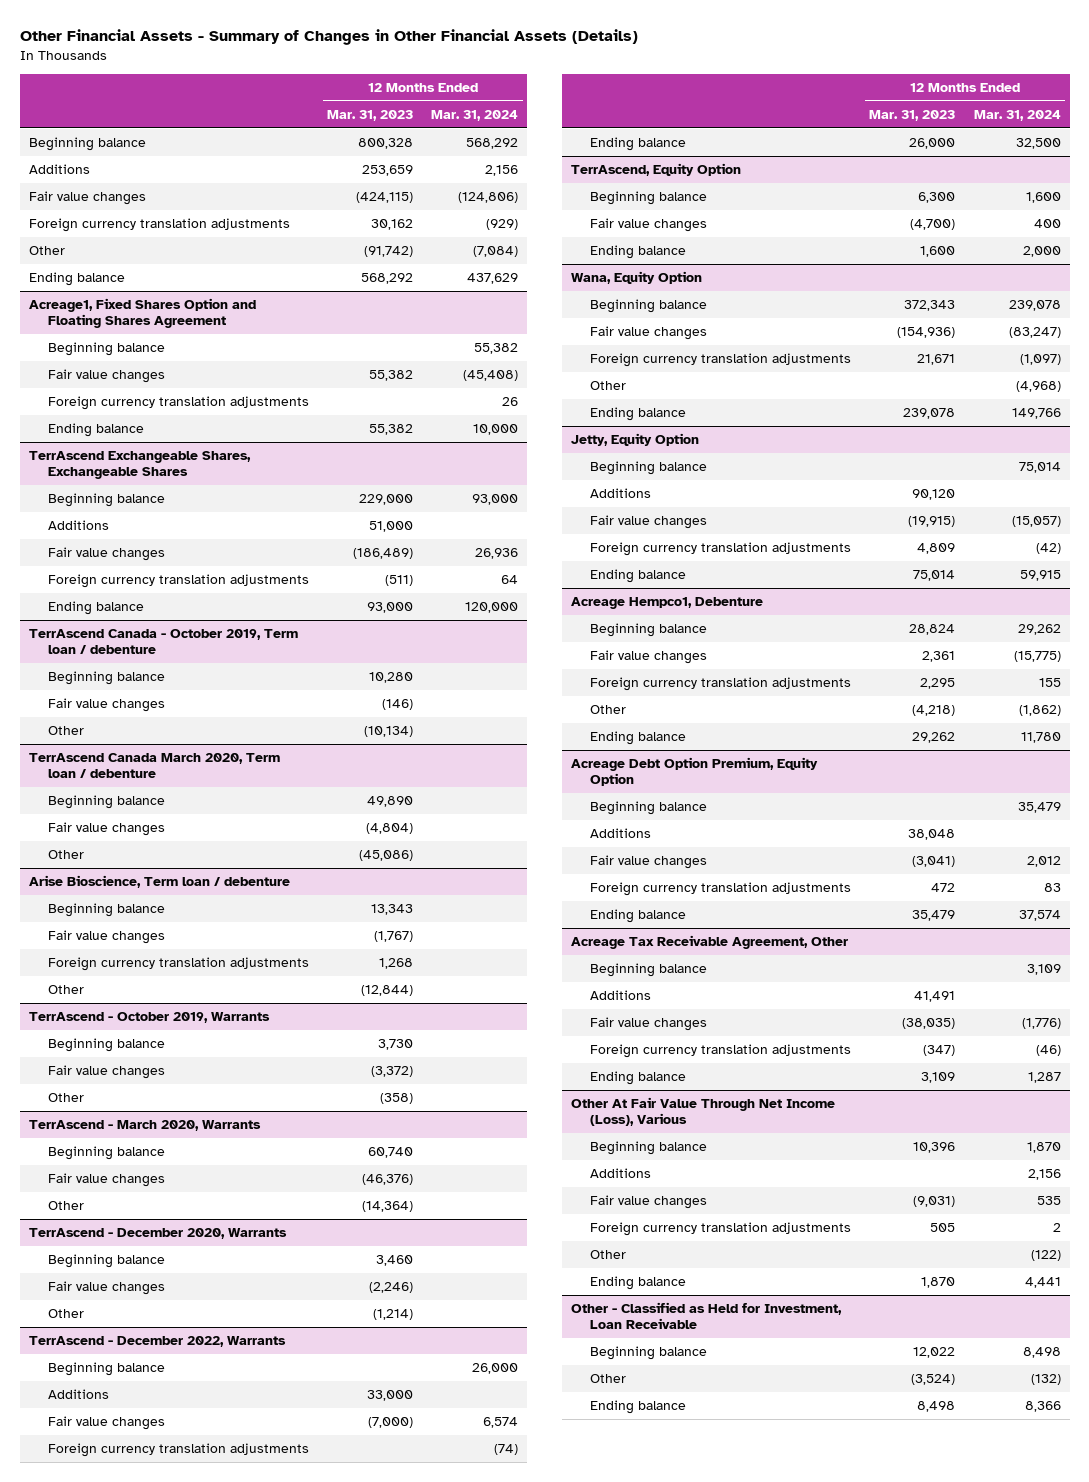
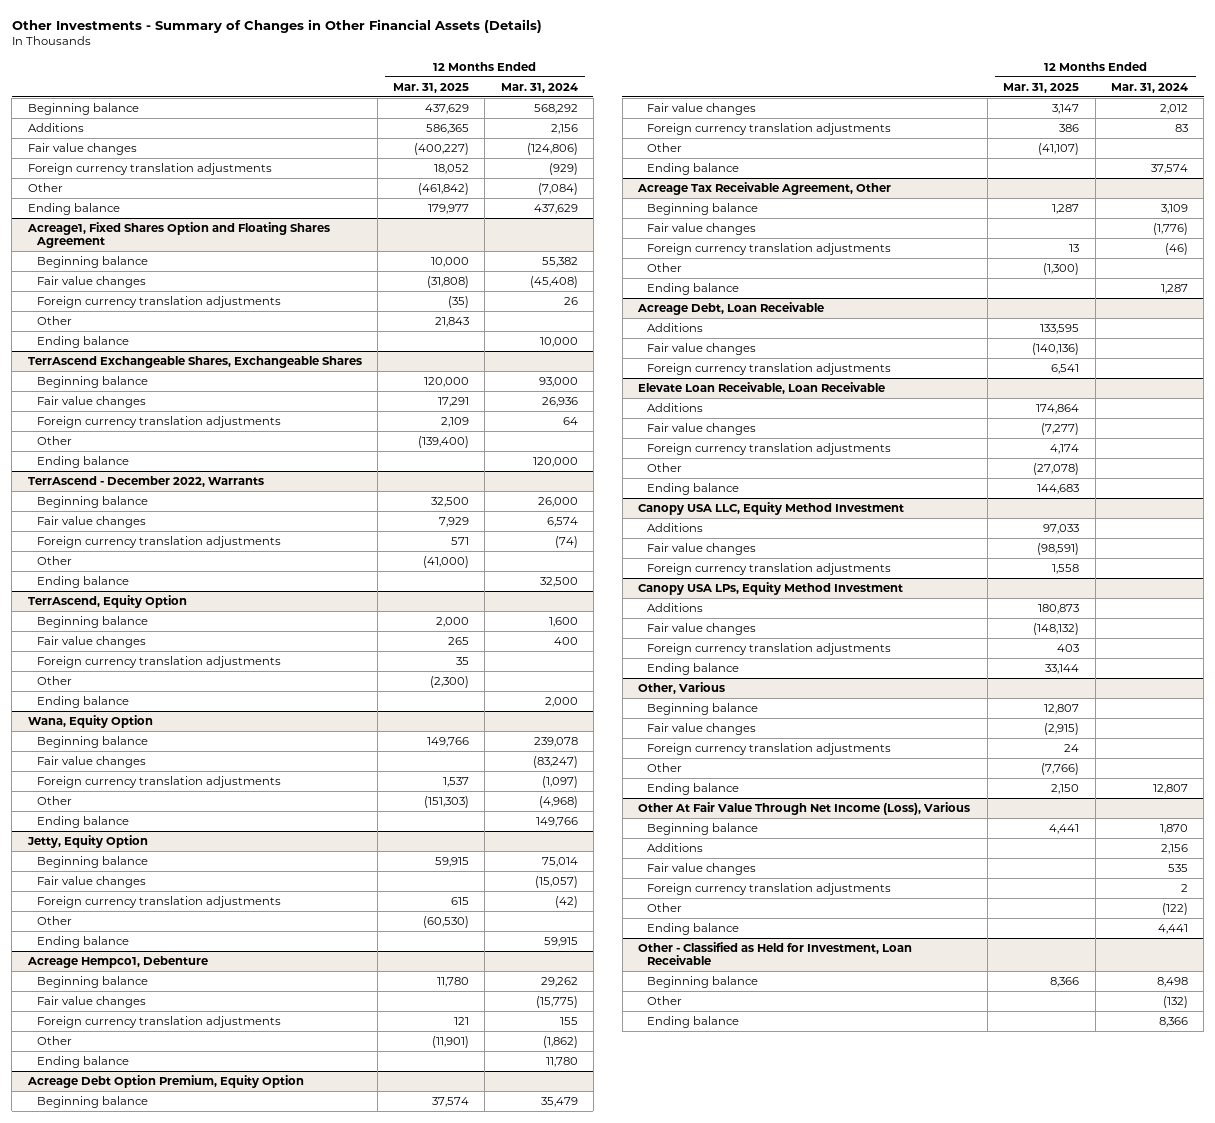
[19,29,638,46] Other Financial Assets - Summary of Changes in Other Financial Assets (Details) -> [11,18,542,33] Other Investments - Summary of Changes in Other Financial Assets (Details)
[327,109,414,121] Mar. 31, 2023 -> none
none -> [393,82,470,93] Mar. 31, 2025
none -> [37,316,73,326] Other
[47,520,109,531] Additions -> none
[28,629,298,655] TerrAscend Canada - October 2019, Term loan / debenture -> none
[47,671,165,686] Beginning balance -> none
[47,698,165,713] Fair value changes -> none
[28,753,280,779] TerrAscend Canada March 2020, Term loan / debenture -> none
[47,795,165,810] Beginning balance -> none
[47,822,165,837] Fair value changes -> none
[47,850,84,860] Other -> none
[28,875,290,889] Arise Bioscience, Term loan / debenture -> none
[47,903,165,918] Beginning balance -> none
[47,930,165,945] Fair value changes -> none
[47,957,309,972] Foreign currency translation adjustments -> none
[47,985,84,995] Other -> none
[28,1012,270,1024] TerrAscend - October 2019, Warrants -> none
[47,1038,165,1053] Beginning balance -> none
[47,1065,165,1080] Fair value changes -> none
[47,1093,84,1103] Other -> none
[28,1120,261,1132] TerrAscend - March 2020, Warrants -> none
[47,1146,165,1161] Beginning balance -> none
[47,1173,165,1188] Fair value changes -> none
[47,1201,84,1211] Other -> none
[28,1228,287,1240] TerrAscend - December 2020, Warrants -> none
[47,1254,165,1269] Beginning balance -> none
[47,1281,165,1296] Fair value changes -> none
[47,1309,84,1319] Other -> none
[47,601,144,616] Ending balance -> [37,456,130,469] Ending balance
[47,1389,109,1400] Additions -> none
none -> [37,556,73,566] Other
none -> [37,656,282,669] Foreign currency translation adjustments
none -> [37,676,73,686] Other
[590,488,652,499] Additions -> none
none -> [37,916,73,926] Other
[590,828,652,839] Additions -> none
none -> [647,143,683,153] Other
[590,990,652,1001] Additions -> none
none -> [647,263,683,273] Other
none -> [636,302,824,316] Acreage Debt, Loan Receivable
none -> [647,323,704,333] Additions
none -> [647,343,757,356] Fair value changes
none -> [647,363,892,376] Foreign currency translation adjustments
none -> [637,382,885,395] Elevate Loan Receivable, Loan Receivable
none -> [647,403,704,413] Additions
none -> [647,423,757,436] Fair value changes
none -> [647,443,892,456] Foreign currency translation adjustments
none -> [647,463,683,473] Other
none -> [647,483,740,496] Ending balance
none -> [637,502,904,516] Canopy USA LLC, Equity Method Investment
none -> [647,523,704,533] Additions
none -> [647,543,757,556] Fair value changes
none -> [647,563,892,576] Foreign currency translation adjustments
none -> [637,582,903,596] Canopy USA LPs, Equity Method Investment
none -> [647,603,704,613] Additions
none -> [647,623,757,636] Fair value changes
none -> [647,643,892,656] Foreign currency translation adjustments
none -> [647,663,740,676] Ending balance
none -> [637,682,725,695] Other, Various
none -> [647,703,759,716] Beginning balance
none -> [647,723,757,736] Fair value changes
none -> [647,743,892,756] Foreign currency translation adjustments
none -> [647,763,683,773] Other
none -> [647,783,740,796] Ending balance

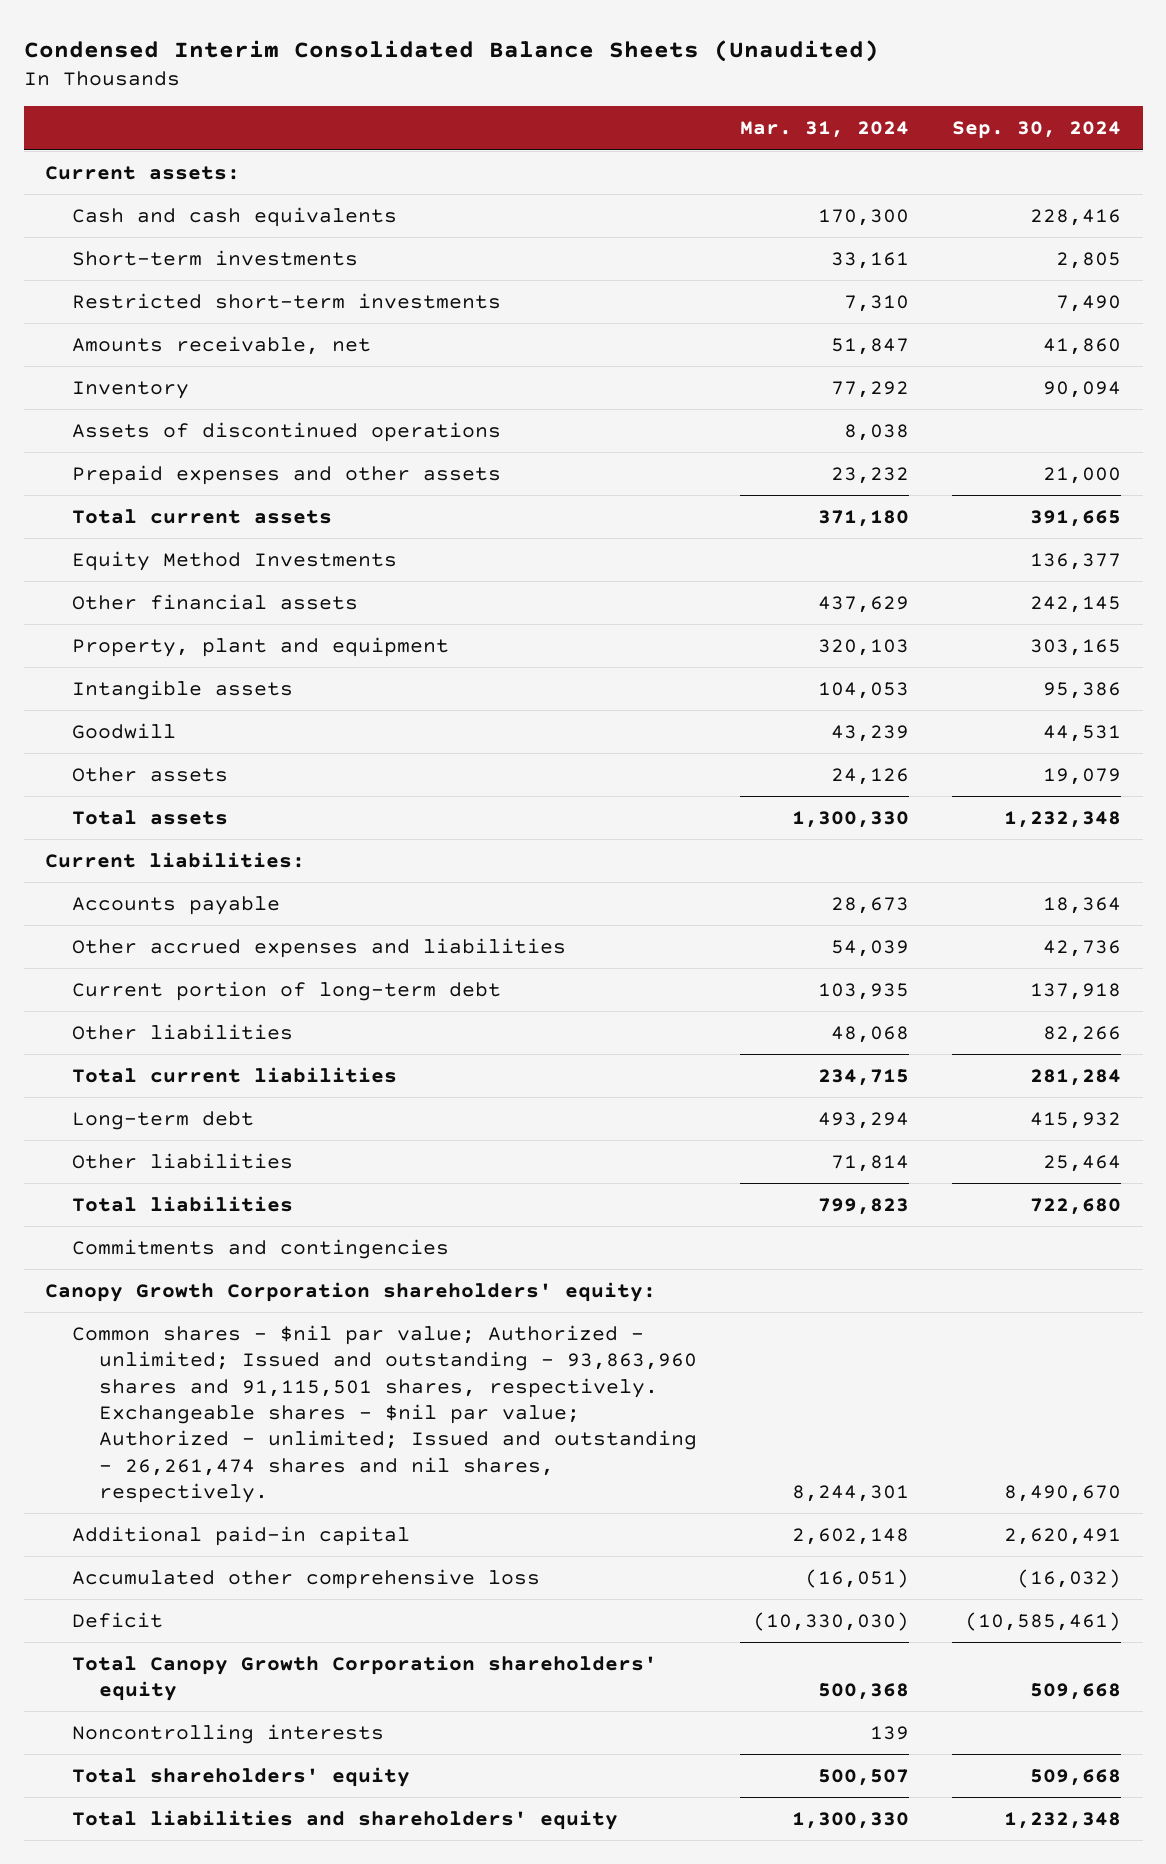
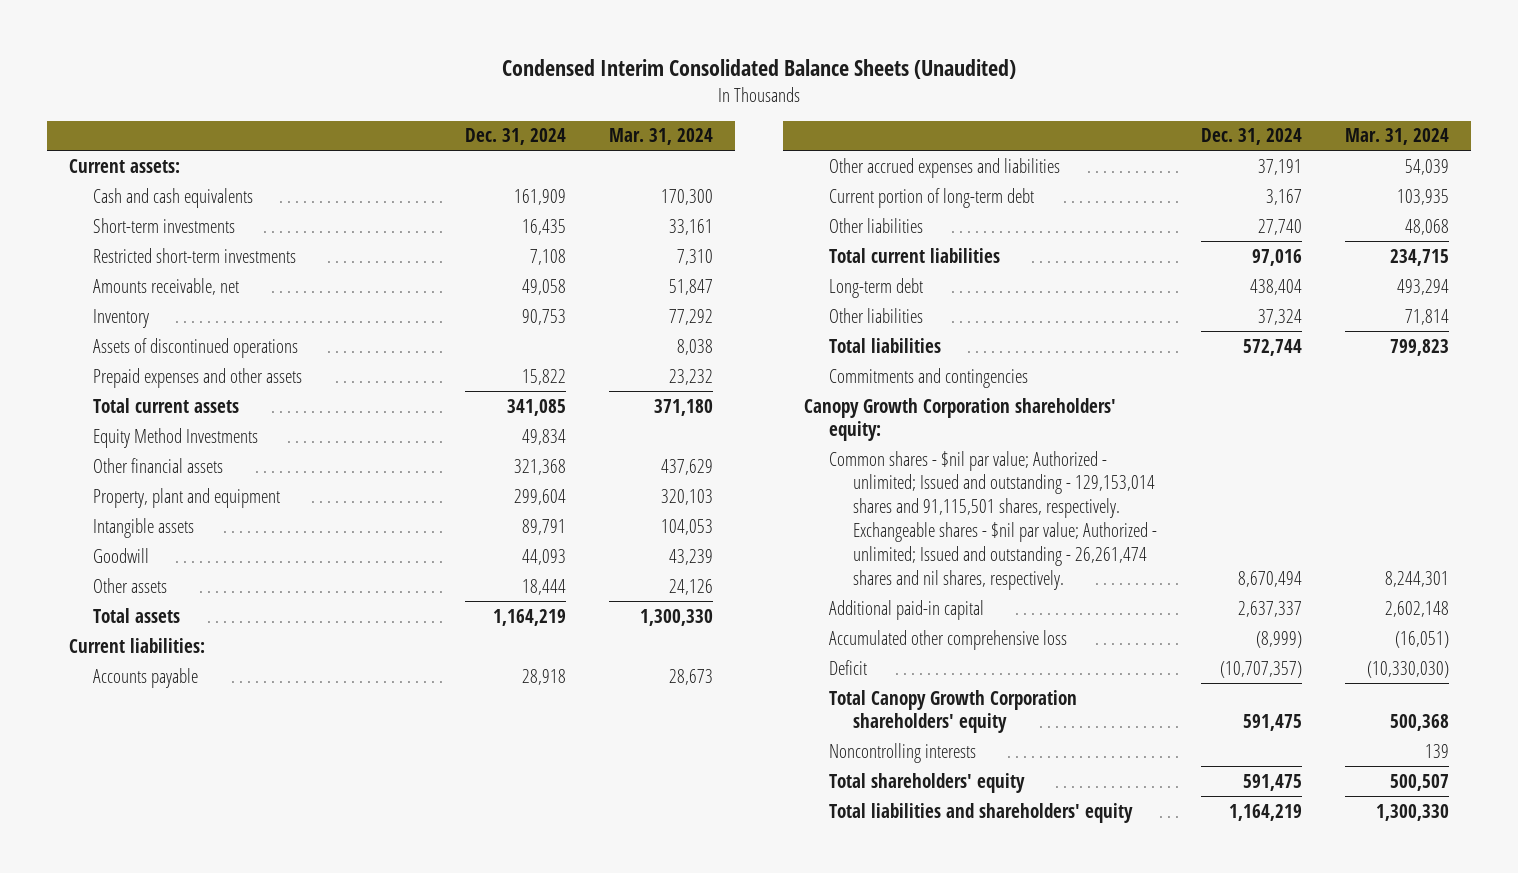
[952,121,1122,140] Sep. 30, 2024 -> none
none -> [464,128,566,146] Dec. 31, 2024
[72,1324,698,1503] Common shares - $nil par value; Authorized - unlimited; Issued and outstanding - 93,863,960 shares and 91,115,501 shares, respectively. Exchangeable shares - $nil par value; Authorized - unlimited; Issued and outstanding - 26,261,474 shares and nil shares, respectively. -> [828,450,1157,590] Common shares - $nil par value; Authorized - unlimited; Issued and outstanding - 129,153,014 shares and 91,115,501 shares, respectively. Exchangeable shares - $nil par value; Authorized - unlimited; Issued and outstanding - 26,261,474 shares and nil shares, respectively.

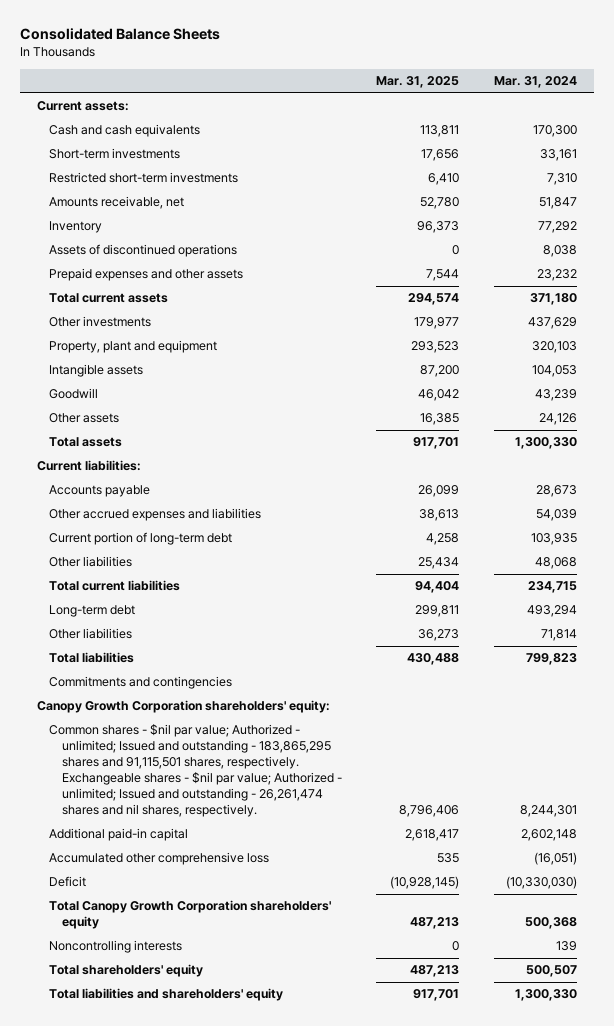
[501,59,1016,80] Condensed Interim Consolidated Balance Sheets (Unaudited) -> [20,28,221,41] Consolidated Balance Sheets
[464,128,566,146] Dec. 31, 2024 -> none
none -> [376,76,460,89] Mar. 31, 2025
[92,427,258,448] Equity Method Investments -> none
[92,457,223,473] Other financial assets -> [49,316,152,328] Other investments
[828,450,1157,590] Common shares - $nil par value; Authorized - unlimited; Issued and outstanding - 129,153,014 shares and 91,115,501 shares, respectively. Exchangeable shares - $nil par value; Authorized - unlimited; Issued and outstanding - 26,261,474 shares and nil shares, respectively. -> [49,724,342,818] Common shares - $nil par value; Authorized - unlimited; Issued and outstanding - 183,865,295 shares and 91,115,501 shares, respectively. Exchangeable shares - $nil par value; Authorized - unlimited; Issued and outstanding - 26,261,474 shares and nil shares, respectively.

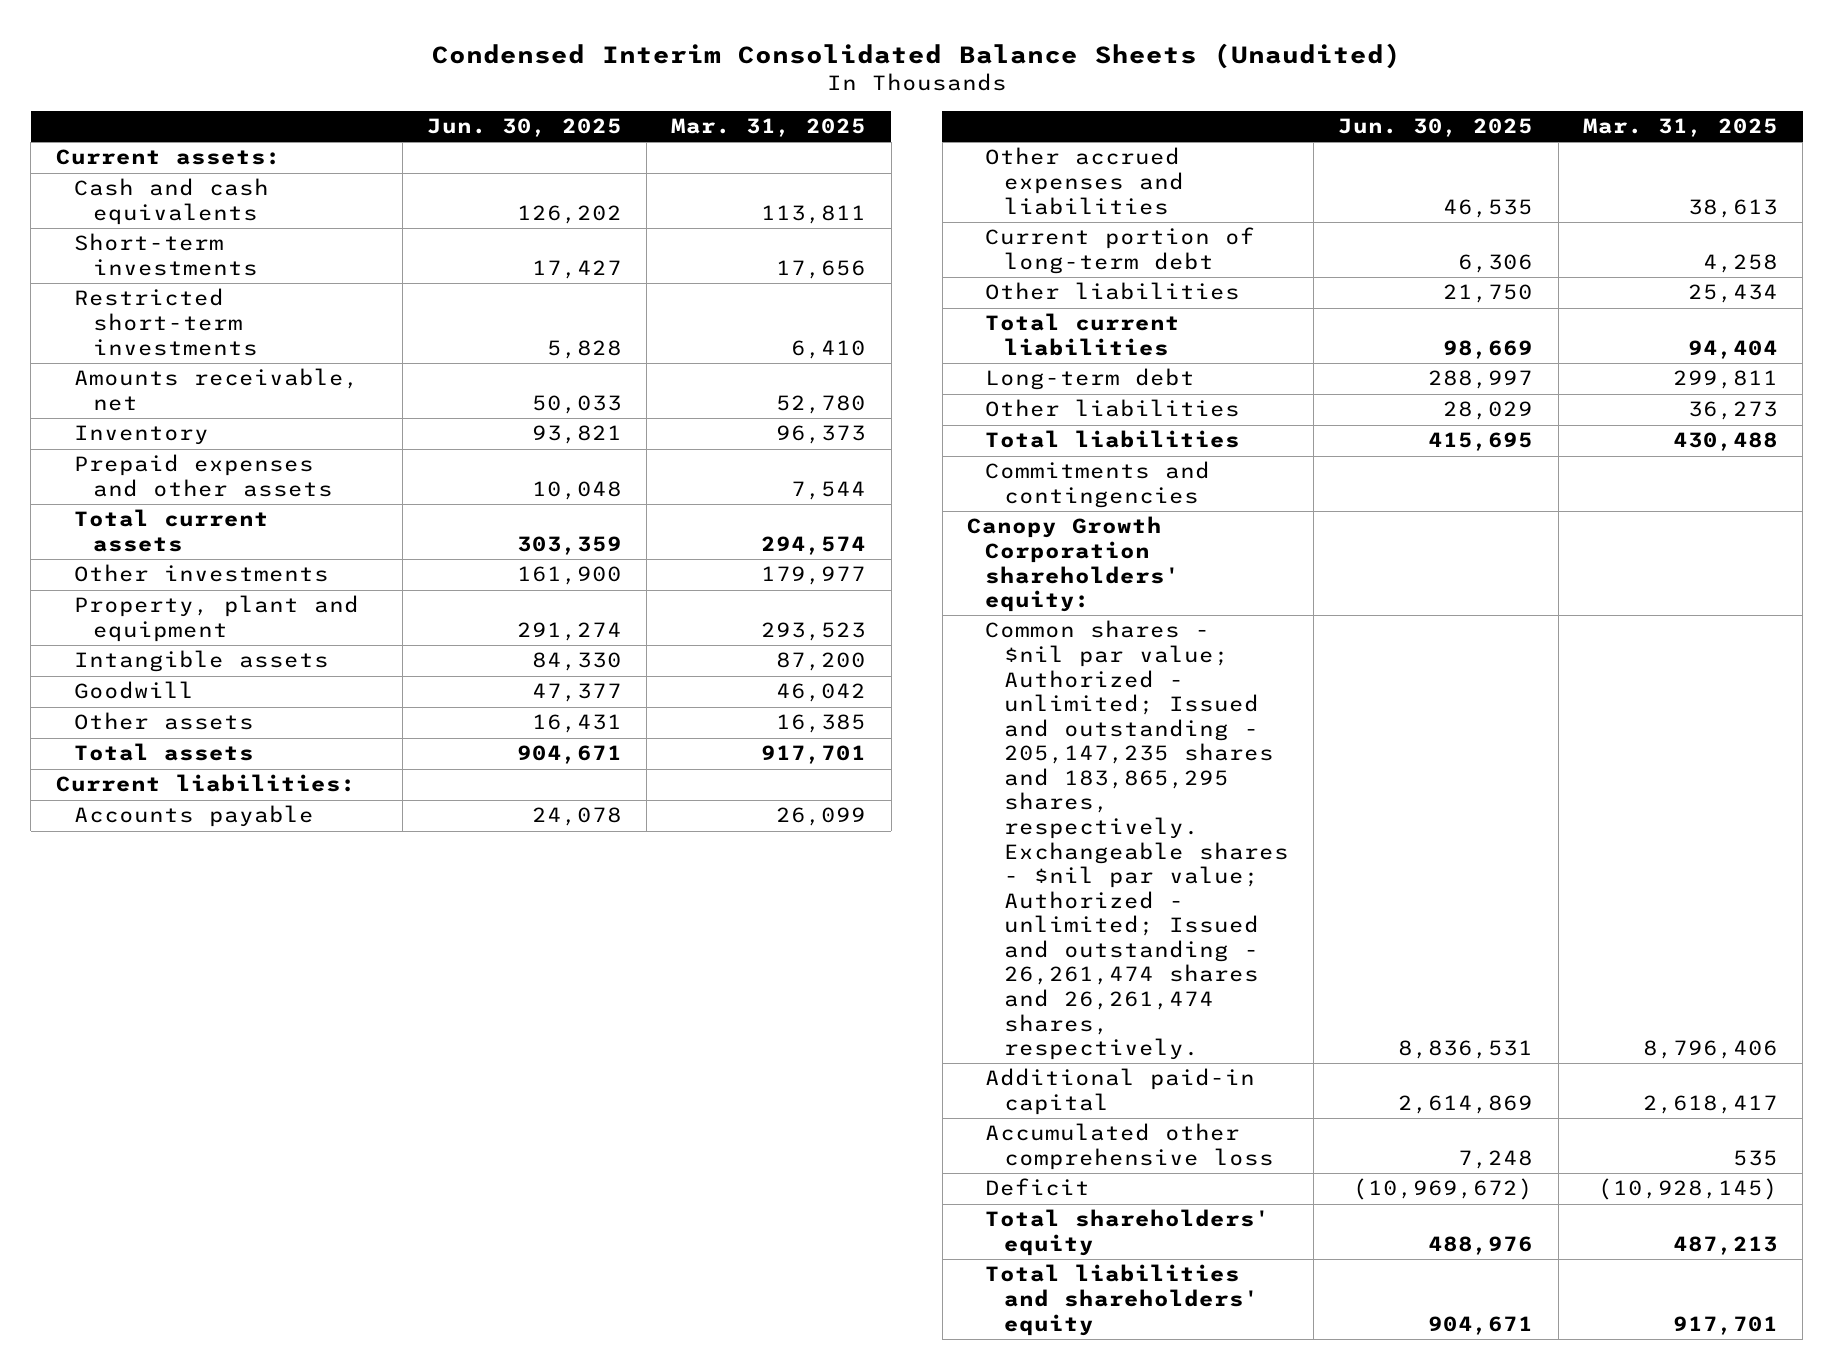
[20,28,221,41] Consolidated Balance Sheets -> [431,42,1401,69] Condensed Interim Consolidated Balance Sheets (Unaudited)
[493,76,577,89] Mar. 31, 2024 -> none
none -> [426,118,622,138] Jun. 30, 2025
[49,244,238,258] Assets of discontinued operations -> none
[49,724,342,818] Common shares - $nil par value; Authorized - unlimited; Issued and outstanding - 183,865,295 shares and 91,115,501 shares, respectively. Exchangeable shares - $nil par value; Authorized - unlimited; Issued and outstanding - 26,261,474 shares and nil shares, respectively. -> [985,620,1289,1061] Common shares - $nil par value; Authorized - unlimited; Issued and outstanding - 205,147,235 shares and 183,865,295 shares, respectively. Exchangeable shares - $nil par value; Authorized - unlimited; Issued and outstanding - 26,261,474 shares and 26,261,474 shares, respectively.
[49,900,332,930] Total Canopy Growth Corporation shareholders' equity -> none
[49,940,183,954] Noncontrolling interests -> none

